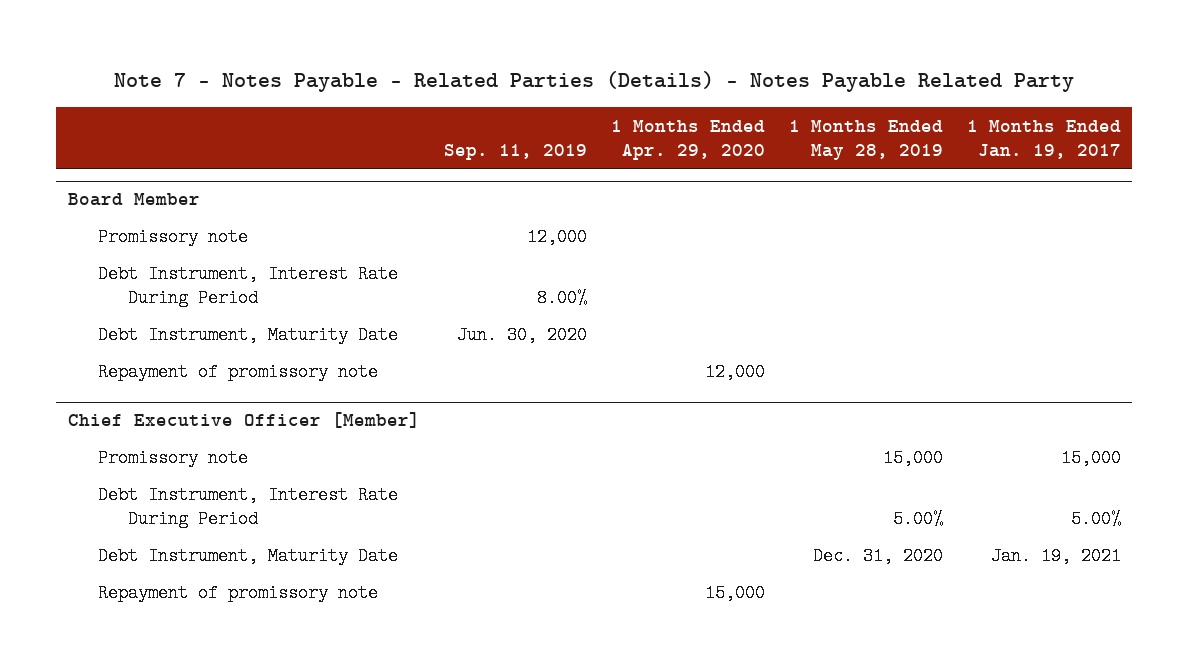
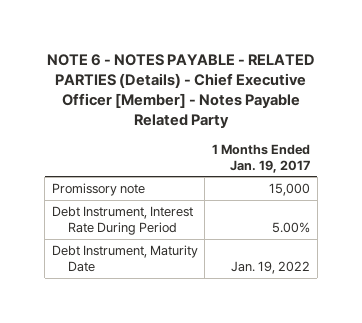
[114,71,1075,93] Note 7 - Notes Payable - Related Parties (Details) - Notes Payable Related Party -> [46,53,315,128] NOTE 6 - NOTES PAYABLE - RELATED PARTIES (Details) - Chief Executive Officer [Member] - Notes Payable Related Party
[444,143,588,160] Sep. 11, 2019 -> none
[610,119,765,160] 1 Months Ended Apr. 29, 2020 -> none
[788,119,943,160] 1 Months Ended May 28, 2019 -> none
[68,193,201,207] Board Member -> none
[97,228,248,247] Promissory note -> none
[97,265,398,308] Debt Instrument, Interest Rate During Period -> none
[97,326,398,345] Debt Instrument, Maturity Date -> none
[97,363,378,382] Repayment of promissory note -> none
[68,412,421,429] Chief Executive Officer [Member] -> none
[97,584,378,603] Repayment of promissory note -> none
[990,547,1121,566] Jan. 19, 2021 -> [231,260,311,274] Jan. 19, 2022

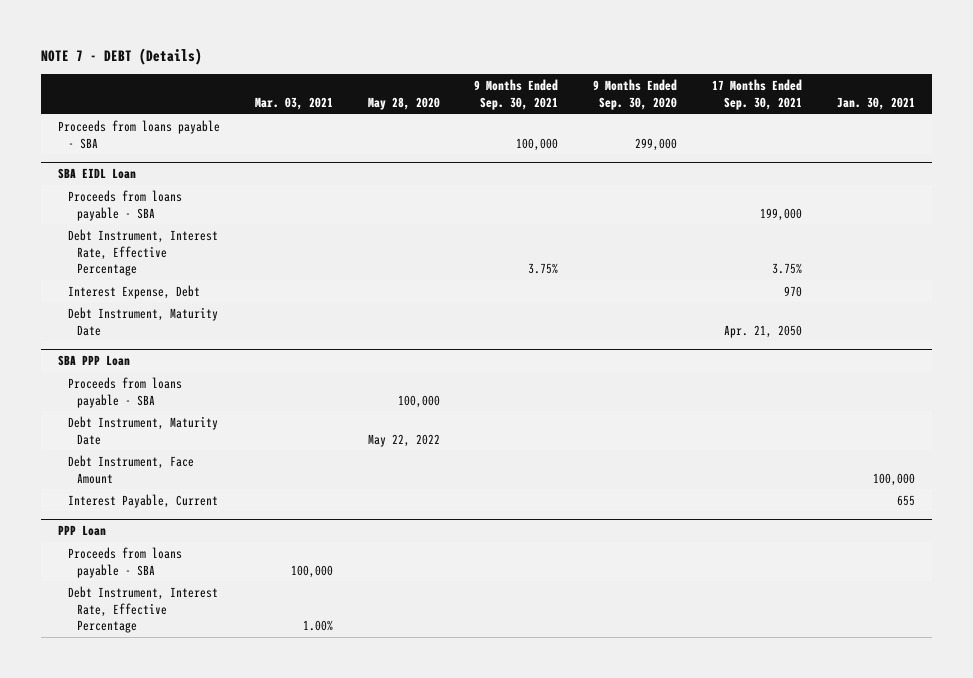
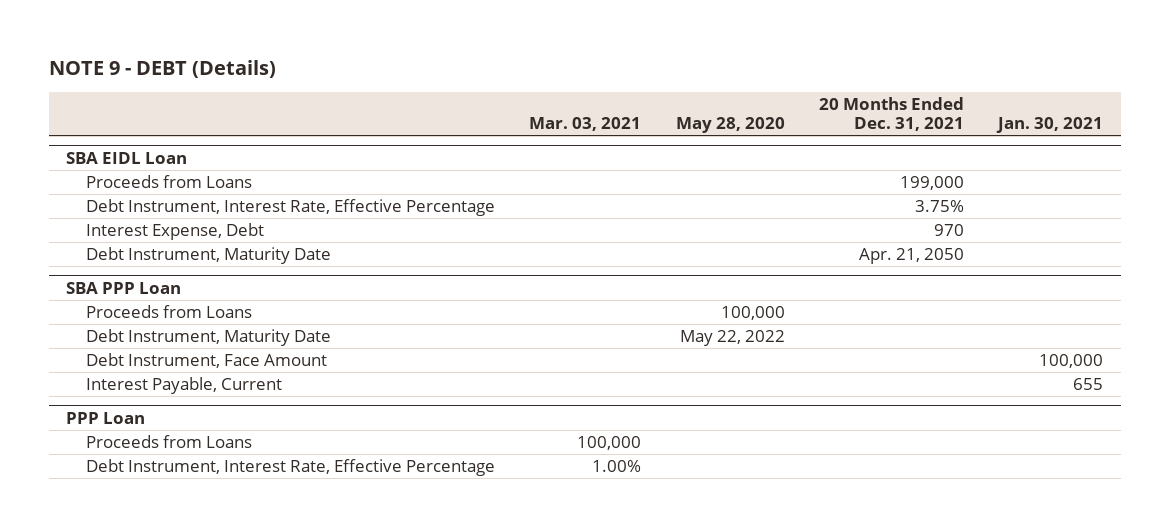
[40,48,202,66] NOTE 7 - DEBT (Details) -> [49,60,277,79] NOTE 9 - DEBT (Details)
[474,79,559,110] 9 Months Ended Sep. 30, 2021 -> none
[593,79,678,110] 9 Months Ended Sep. 30, 2020 -> none
[711,79,802,110] 17 Months Ended Sep. 30, 2021 -> none
none -> [819,96,965,132] 20 Months Ended Dec. 31, 2021
[58,119,221,149] Proceeds from loans payable - SBA -> none
[67,189,182,221] Proceeds from loans payable - SBA -> [85,174,252,188] Proceeds from Loans
[67,376,182,408] Proceeds from loans payable - SBA -> [85,304,252,318] Proceeds from Loans
[67,546,182,578] Proceeds from loans payable - SBA -> [85,434,252,448] Proceeds from Loans

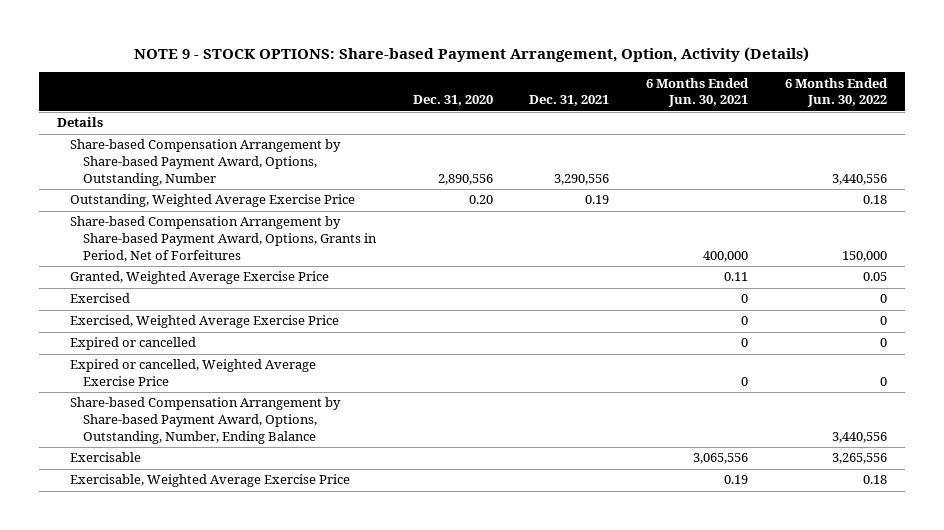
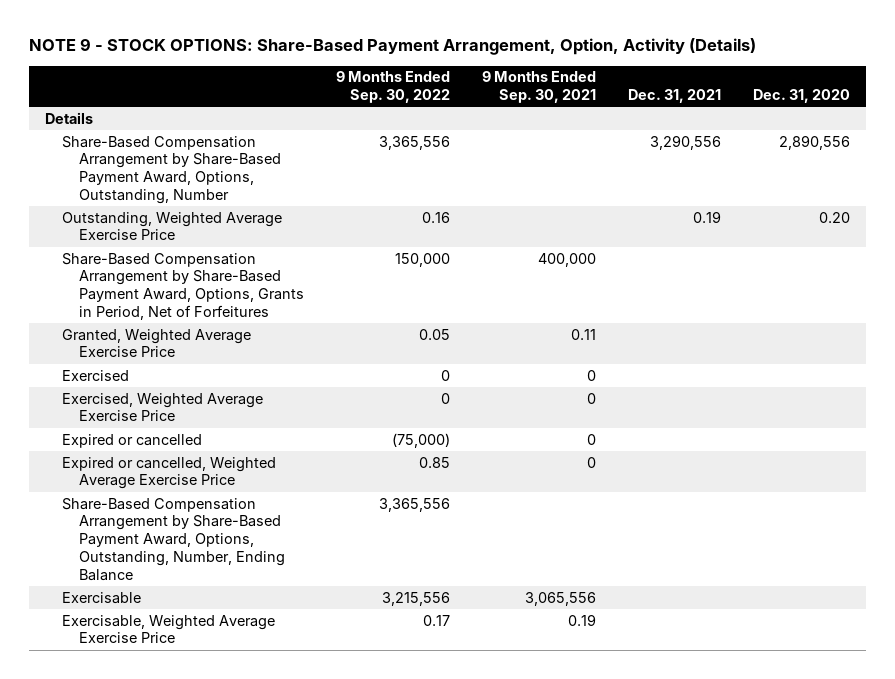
[134,47,810,63] NOTE 9 - STOCK OPTIONS: Share-based Payment Arrangement, Option, Activity (Details) -> [29,38,757,56] NOTE 9 - STOCK OPTIONS: Share-Based Payment Arrangement, Option, Activity (Details)
[646,77,750,108] 6 Months Ended Jun. 30, 2021 -> none
[784,77,888,108] 6 Months Ended Jun. 30, 2022 -> none
none -> [336,71,451,104] 9 Months Ended Sep. 30, 2022
none -> [482,71,597,104] 9 Months Ended Sep. 30, 2021
[70,139,342,187] Share-based Compensation Arrangement by Share-based Payment Award, Options, Outstanding, Number -> [62,135,282,204] Share-Based Compensation Arrangement by Share-Based Payment Award, Options, Outstanding, Number
[70,216,377,263] Share-based Compensation Arrangement by Share-based Payment Award, Options, Grants in Period, Net of Forfeitures -> [62,252,305,320] Share-Based Compensation Arrangement by Share-Based Payment Award, Options, Grants in Period, Net of Forfeitures
[70,397,342,445] Share-based Compensation Arrangement by Share-based Payment Award, Options, Outstanding, Number, Ending Balance -> [62,497,286,581] Share-Based Compensation Arrangement by Share-Based Payment Award, Options, Outstanding, Number, Ending Balance

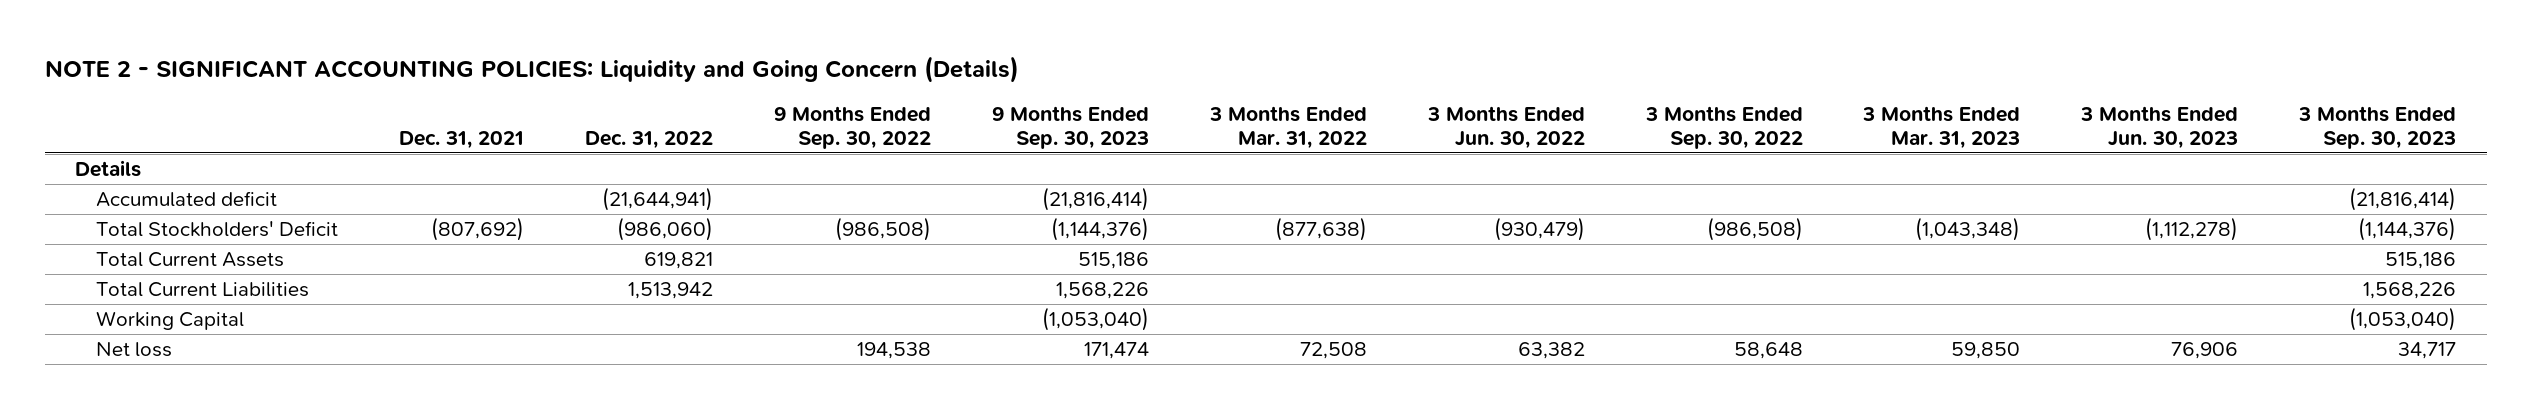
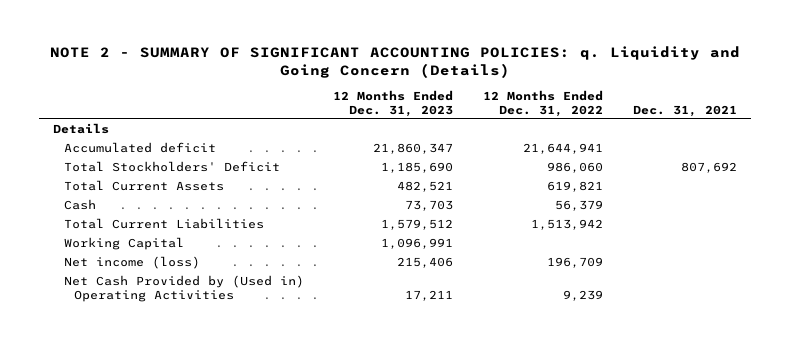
[44,56,1019,84] NOTE 2 - SIGNIFICANT ACCOUNTING POLICIES: Liquidity and Going Concern (Details) -> [50,45,741,78] NOTE 2 - SUMMARY OF SIGNIFICANT ACCOUNTING POLICIES: q. Liquidity and Going Concern (Details)
[584,130,713,149] Dec. 31, 2022 -> none
[773,105,931,149] 9 Months Ended Sep. 30, 2022 -> none
[991,105,1149,149] 9 Months Ended Sep. 30, 2023 -> none
[1208,105,1367,149] 3 Months Ended Mar. 31, 2022 -> none
[1426,105,1585,149] 3 Months Ended Jun. 30, 2022 -> none
[1644,105,1803,149] 3 Months Ended Sep. 30, 2022 -> none
[1862,105,2021,149] 3 Months Ended Mar. 31, 2023 -> none
[2080,105,2239,149] 3 Months Ended Jun. 30, 2023 -> none
[2298,105,2457,149] 3 Months Ended Sep. 30, 2023 -> none
none -> [333,89,454,117] 12 Months Ended Dec. 31, 2023
none -> [483,89,604,117] 12 Months Ended Dec. 31, 2022
[430,217,524,242] (807,692) -> [680,162,737,174] 807,692
none -> [63,199,96,211] Cash
[95,342,172,358] Net loss -> [63,256,200,270] Net income (loss)
none -> [63,275,304,303] Net Cash Provided by (Used in) Operating Activities

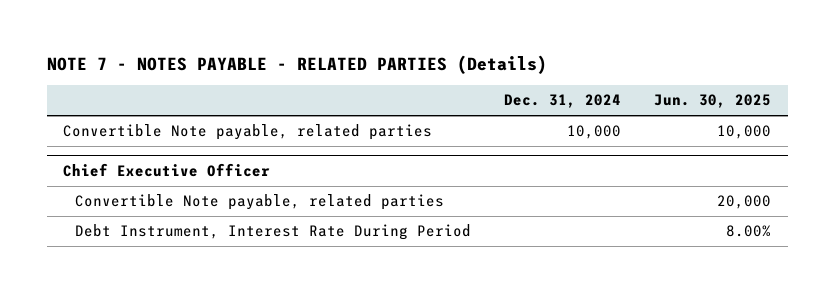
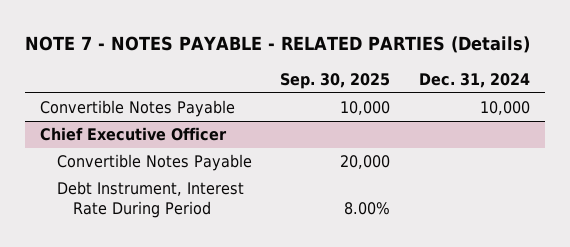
[654,94,772,109] Jun. 30, 2025 -> none
none -> [280,72,391,89] Sep. 30, 2025
[63,124,433,141] Convertible Note payable, related parties -> [39,100,235,118] Convertible Notes Payable
[75,194,445,211] Convertible Note payable, related parties -> [56,154,252,172] Convertible Notes Payable

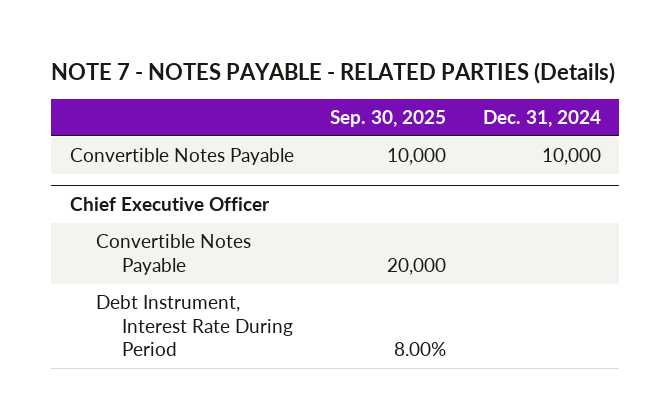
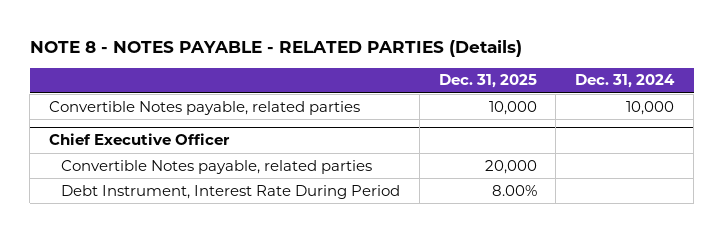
[51,61,616,84] NOTE 7 - NOTES PAYABLE - RELATED PARTIES (Details) -> [29,39,522,57] NOTE 8 - NOTES PAYABLE - RELATED PARTIES (Details)
[330,109,447,127] Sep. 30, 2025 -> none
none -> [438,74,537,89] Dec. 31, 2025
[69,148,294,166] Convertible Notes Payable -> [49,100,361,115] Convertible Notes payable, related parties
[95,234,251,275] Convertible Notes Payable -> [60,159,372,174] Convertible Notes payable, related parties

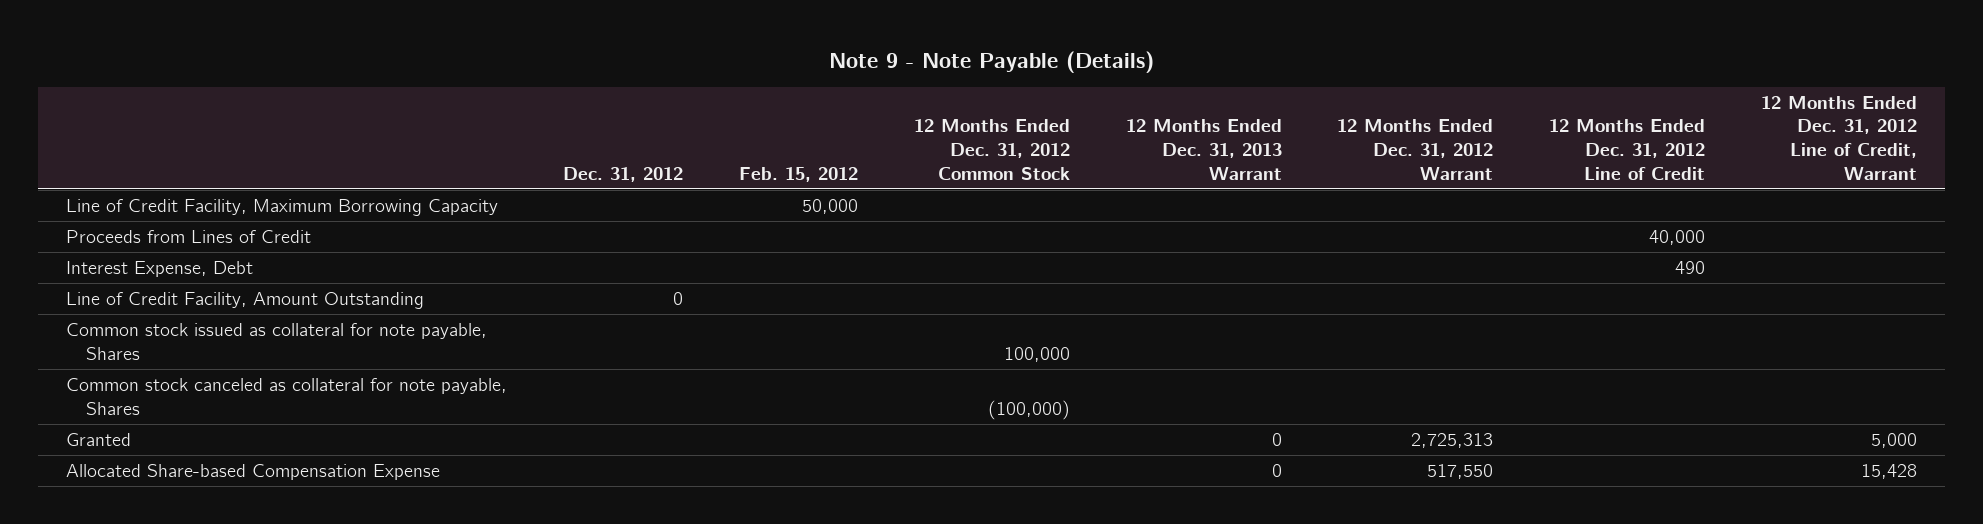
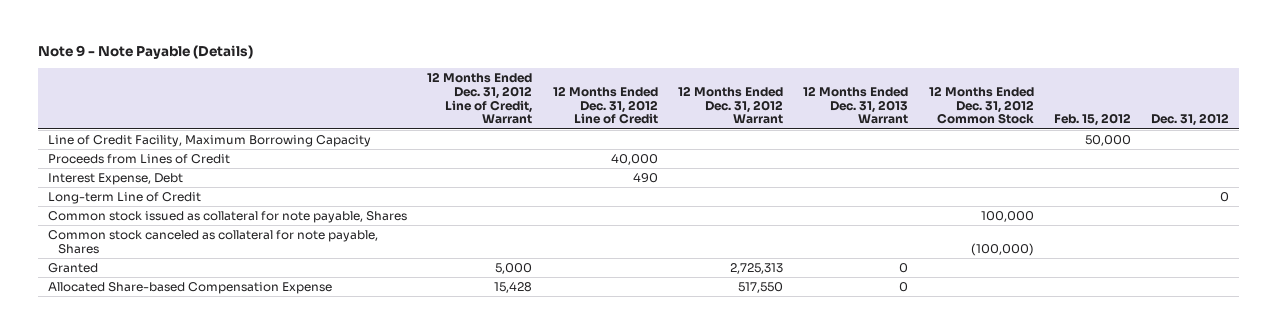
[66,292,425,310] Line of Credit Facility, Amount Outstanding -> none
none -> [47,192,201,205] Long-term Line of Credit

